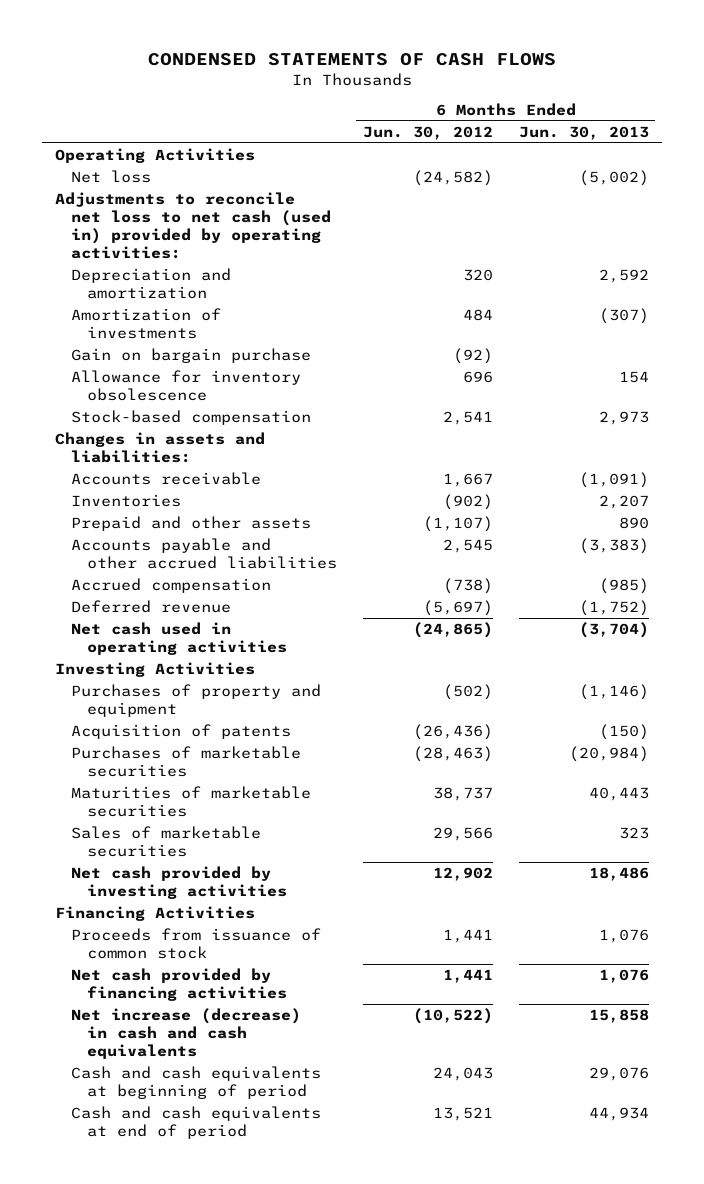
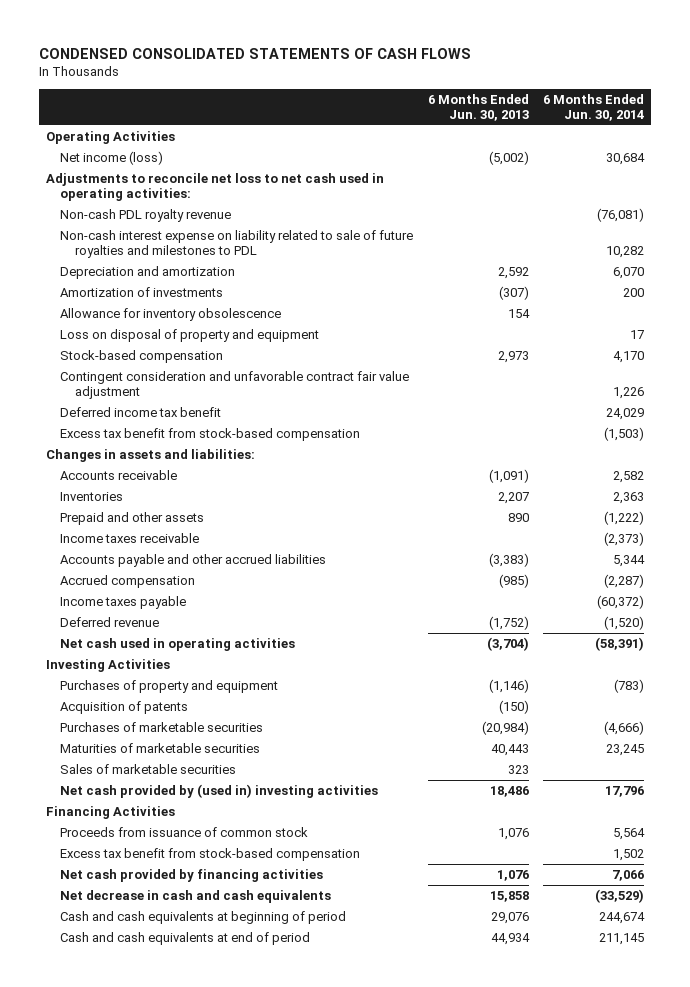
[147,52,556,66] CONDENSED STATEMENTS OF CASH FLOWS -> [38,47,471,59] CONDENSED CONSOLIDATED STATEMENTS OF CASH FLOWS
[362,125,493,140] Jun. 30, 2012 -> none
none -> [542,93,644,122] 6 Months Ended Jun. 30, 2014
[70,169,151,183] Net loss -> [60,150,164,165] Net income (loss)
[54,191,331,260] Adjustments to reconcile net loss to net cash (used in) provided by operating activities: -> [45,172,384,202] Adjustments to reconcile net loss to net cash used in operating activities:
none -> [60,208,232,222] Non-cash PDL royalty revenue
none -> [60,229,414,259] Non-cash interest expense on liability related to sale of future royalties and milestones to PDL
[70,347,311,363] Gain on bargain purchase -> none
none -> [60,328,320,342] Loss on disposal of property and equipment
none -> [60,370,410,400] Contingent consideration and unfavorable contract fair value adjustment
none -> [60,406,222,417] Deferred income tax benefit
none -> [60,427,361,441] Excess tax benefit from stock-based compensation
none -> [60,532,200,543] Income taxes receivable
none -> [60,595,187,609] Income taxes payable
[70,865,287,900] Net cash provided by investing activities -> [60,783,379,798] Net cash provided by (used in) investing activities
none -> [60,847,361,861] Excess tax benefit from stock-based compensation
[70,1007,301,1060] Net increase (decrease) in cash and cash equivalents -> [60,889,332,903] Net decrease in cash and cash equivalents

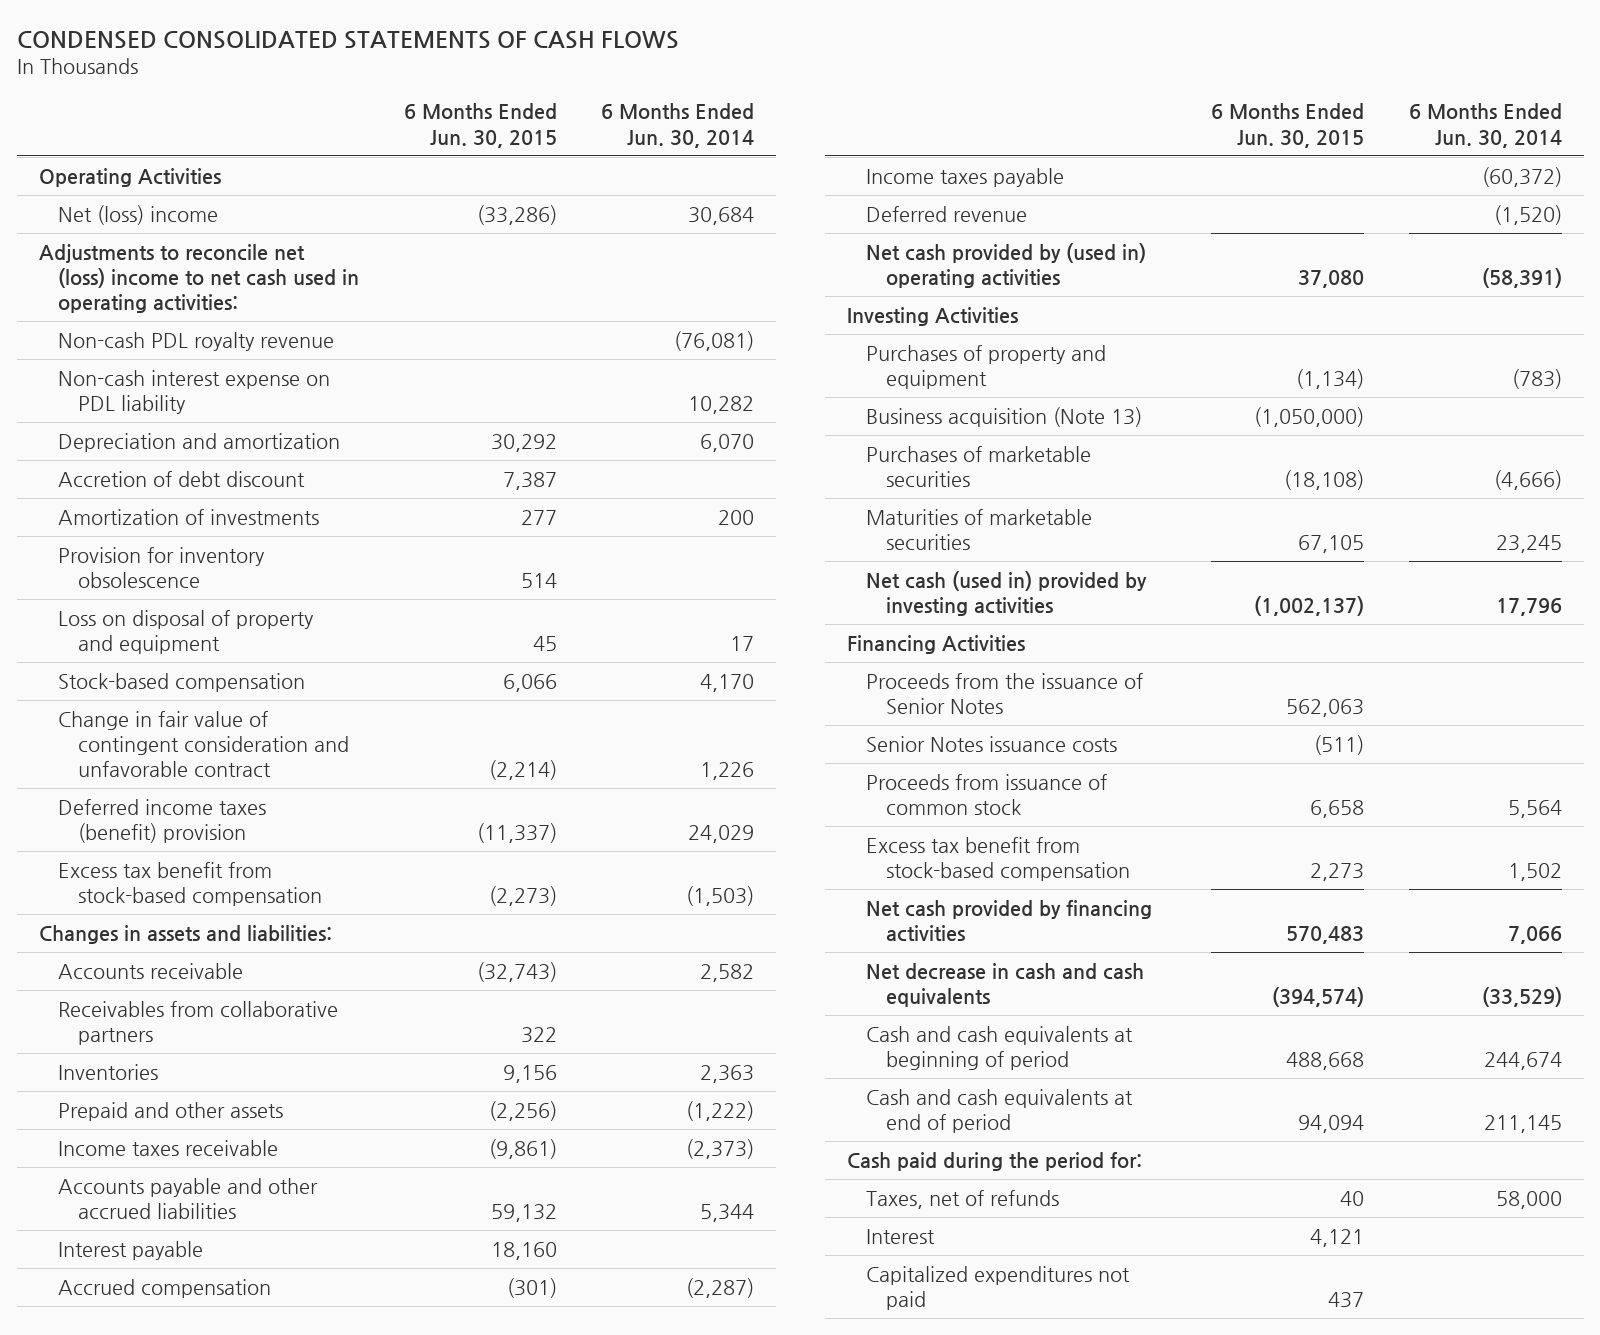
[427,93,529,122] 6 Months Ended Jun. 30, 2013 -> none
none -> [403,103,557,148] 6 Months Ended Jun. 30, 2015
[60,150,164,165] Net income (loss) -> [58,204,219,225] Net (loss) income
[45,172,384,202] Adjustments to reconcile net loss to net cash used in operating activities: -> [38,243,360,314] Adjustments to reconcile net (loss) income to net cash used in operating activities:
[60,229,414,259] Non-cash interest expense on liability related to sale of future royalties and milestones to PDL -> [58,369,331,414] Non-cash interest expense on PDL liability
none -> [58,470,306,487] Accretion of debt discount
[60,307,282,321] Allowance for inventory obsolescence -> [58,546,266,588] Provision for inventory obsolescence
[60,370,410,400] Contingent consideration and unfavorable contract fair value adjustment -> [58,710,350,778] Change in fair value of contingent consideration and unfavorable contract
[60,406,222,417] Deferred income tax benefit -> [58,798,267,843] Deferred income taxes (benefit) provision
none -> [58,1000,339,1045] Receivables from collaborative partners
none -> [58,1240,204,1260] Interest payable
[60,637,296,651] Net cash used in operating activities -> [866,242,1147,288] Net cash provided by (used in) operating activities
[60,700,189,714] Acquisition of patents -> none
none -> [866,406,1143,427] Business acquisition (Note 13)
[60,763,237,774] Sales of marketable securities -> none
[60,783,379,798] Net cash provided by (used in) investing activities -> [866,570,1148,616] Net cash (used in) provided by investing activities
none -> [866,672,1144,714] Proceeds from the issuance of Senior Notes
none -> [866,735,1118,752] Senior Notes issuance costs
none -> [846,1151,1142,1171] Cash paid during the period for:
none -> [866,1189,1060,1209] Taxes, net of refunds
none -> [866,1228,936,1244] Interest
none -> [866,1265,1131,1310] Capitalized expenditures not paid

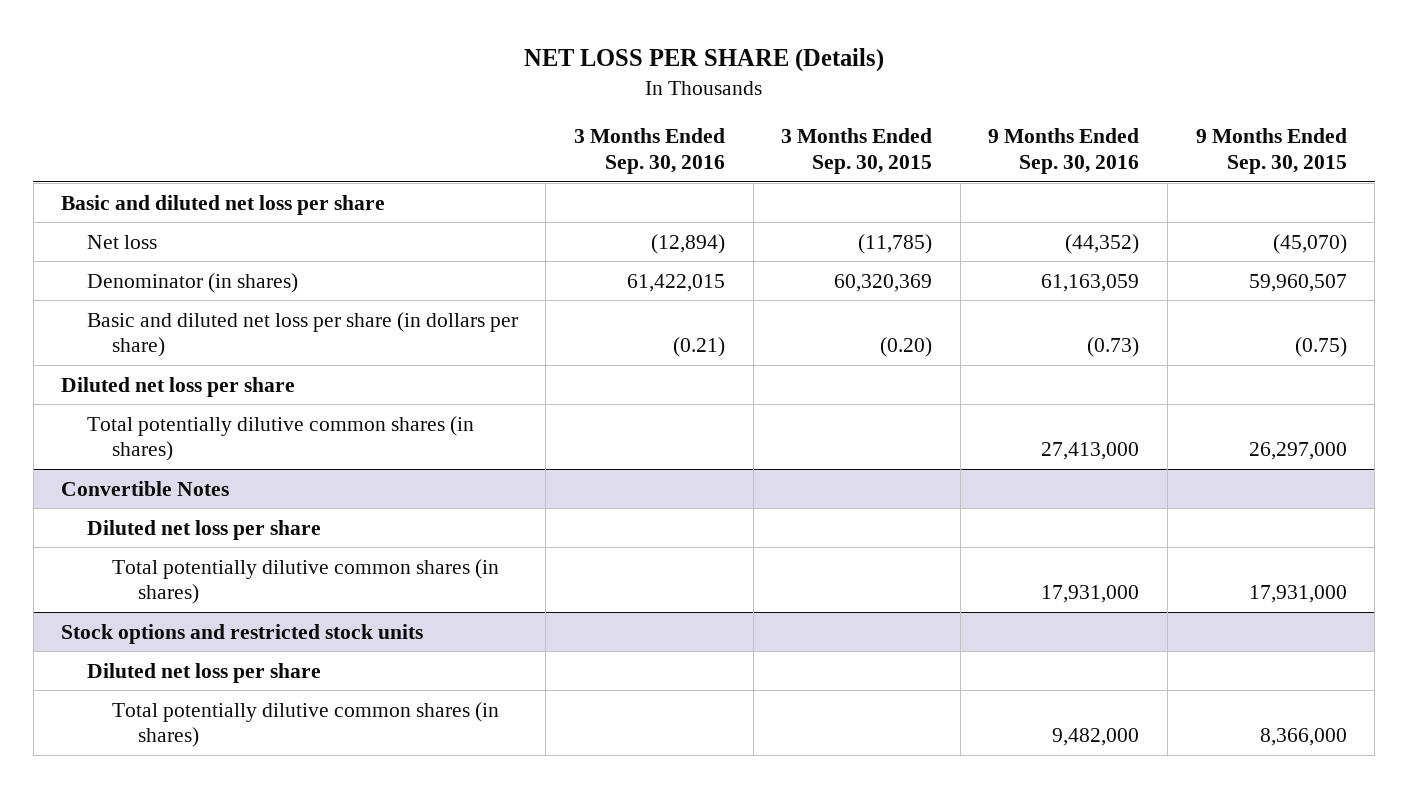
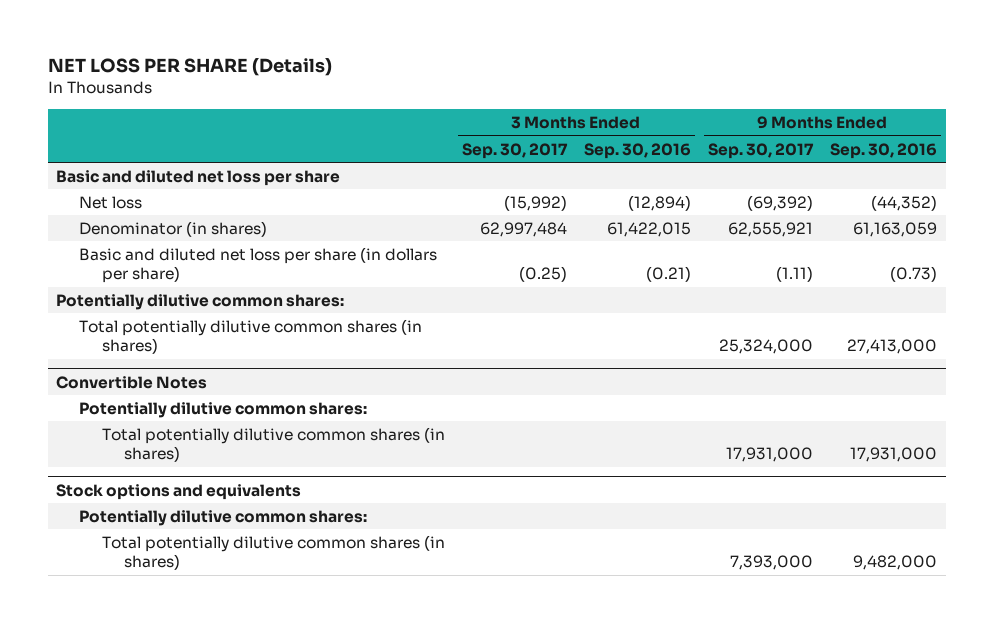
[781,128,933,175] 3 Months Ended Sep. 30, 2015 -> none
[1195,128,1347,175] 9 Months Ended Sep. 30, 2015 -> none
none -> [461,142,568,159] Sep. 30, 2017
none -> [707,142,814,159] Sep. 30, 2017
[61,376,296,397] Diluted net loss per share -> none
none -> [56,293,345,310] Potentially dilutive common shares:
[86,519,321,540] Diluted net loss per share -> none
none -> [79,401,368,418] Potentially dilutive common shares:
[86,662,321,683] Diluted net loss per share -> none
[61,623,424,644] Stock options and restricted stock units -> [56,483,302,500] Stock options and equivalents
none -> [79,509,368,526] Potentially dilutive common shares:

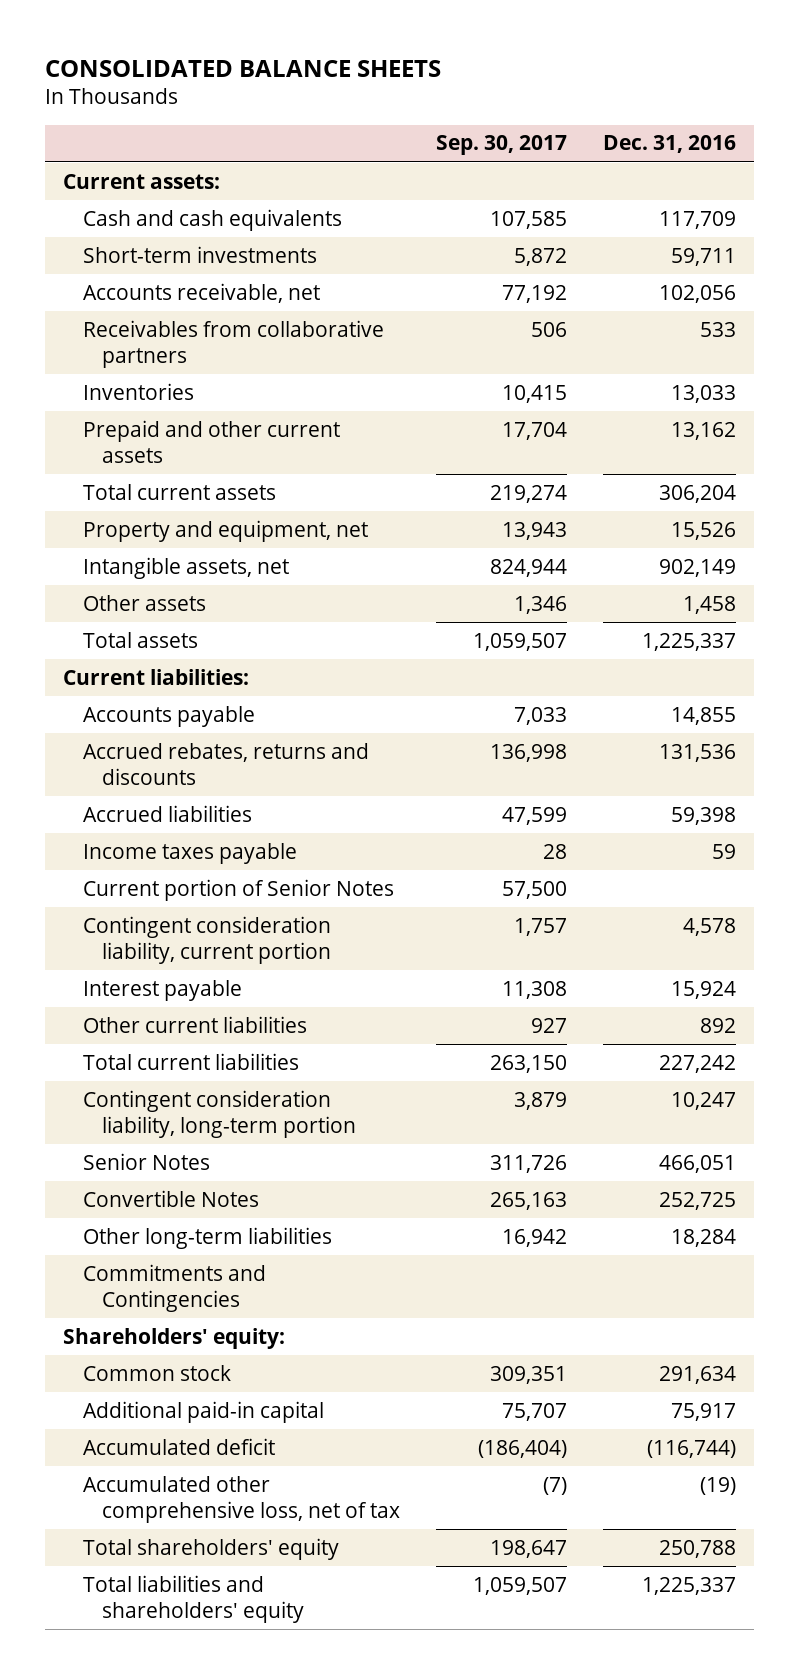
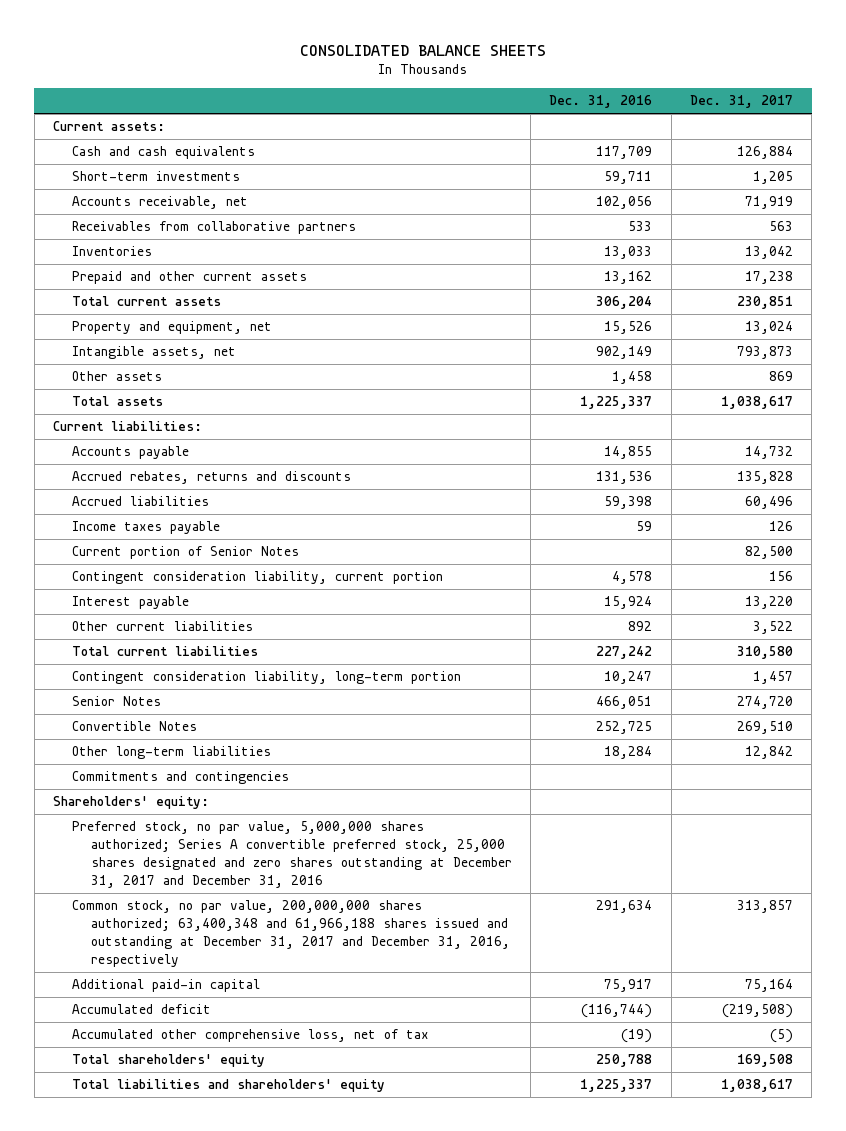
[435,135,567,156] Sep. 30, 2017 -> none
none -> [689,95,793,109] Dec. 31, 2017
[82,1263,266,1312] Commitments and Contingencies -> [72,771,290,785] Commitments and contingencies
none -> [72,821,512,888] Preferred stock, no par value, 5,000,000 shares authorized; Series A convertible preferred stock, 25,000 shares designated and zero shares outstanding at December 31, 2017 and December 31, 2016
[82,1364,231,1381] Common stock -> [72,900,510,967] Common stock, no par value, 200,000,000 shares authorized; 63,400,348 and 61,966,188 shares issued and outstanding at December 31, 2017 and December 31, 2016, respectively

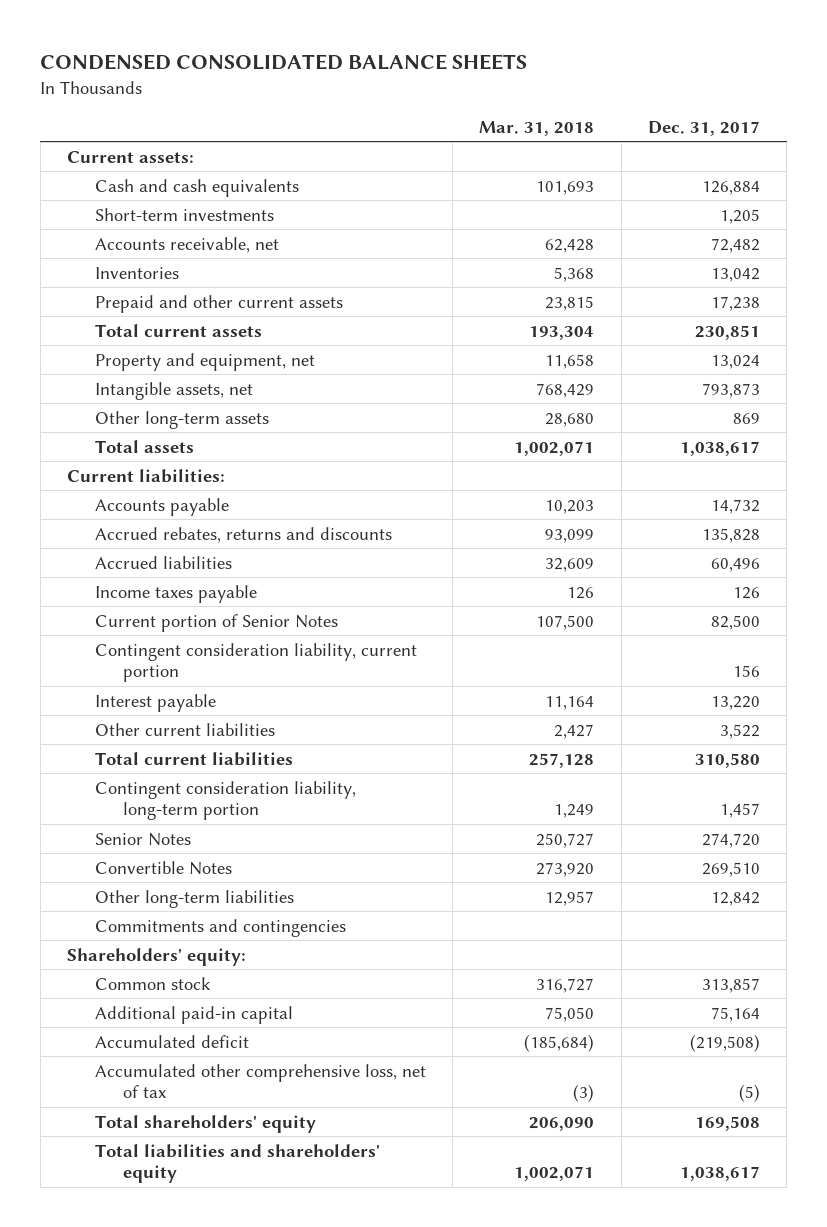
[300,44,547,56] CONSOLIDATED BALANCE SHEETS -> [40,53,528,70] CONDENSED CONSOLIDATED BALANCE SHEETS
[549,95,653,109] Dec. 31, 2016 -> none
none -> [479,120,595,136] Mar. 31, 2018
[72,221,357,235] Receivables from collaborative partners -> none
[744,196,793,210] 71,919 -> [710,237,760,253] 72,482
[72,371,163,382] Other assets -> [94,410,269,429] Other long-term assets
[72,821,512,888] Preferred stock, no par value, 5,000,000 shares authorized; Series A convertible preferred stock, 25,000 shares designated and zero shares outstanding at December 31, 2017 and December 31, 2016 -> none
[72,900,510,967] Common stock, no par value, 200,000,000 shares authorized; 63,400,348 and 61,966,188 shares issued and outstanding at December 31, 2017 and December 31, 2016, respectively -> [94,976,211,990] Common stock

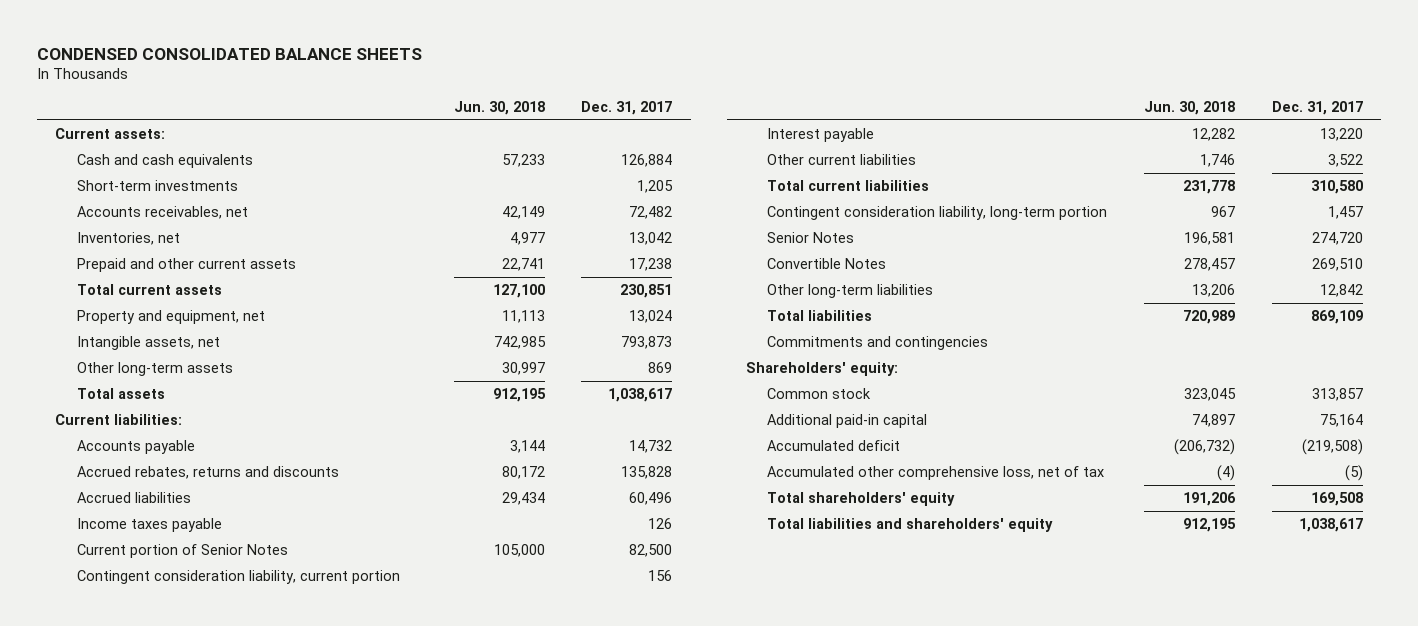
[479,120,595,136] Mar. 31, 2018 -> none
none -> [453,101,545,116] Jun. 30, 2018
[94,236,279,253] Accounts receivable, net -> [76,206,248,220] Accounts receivables, net
[94,266,179,279] Inventories -> [76,232,180,246] Inventories, net
none -> [767,310,873,322] Total liabilities

